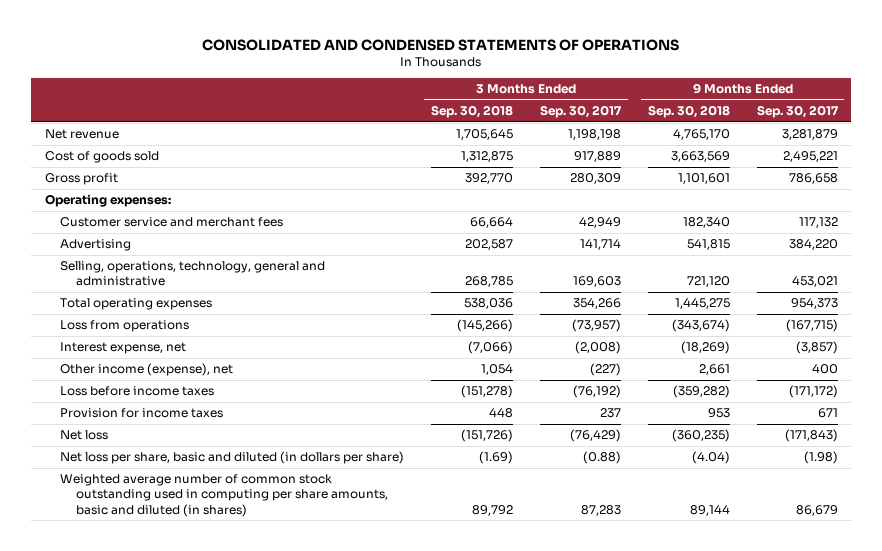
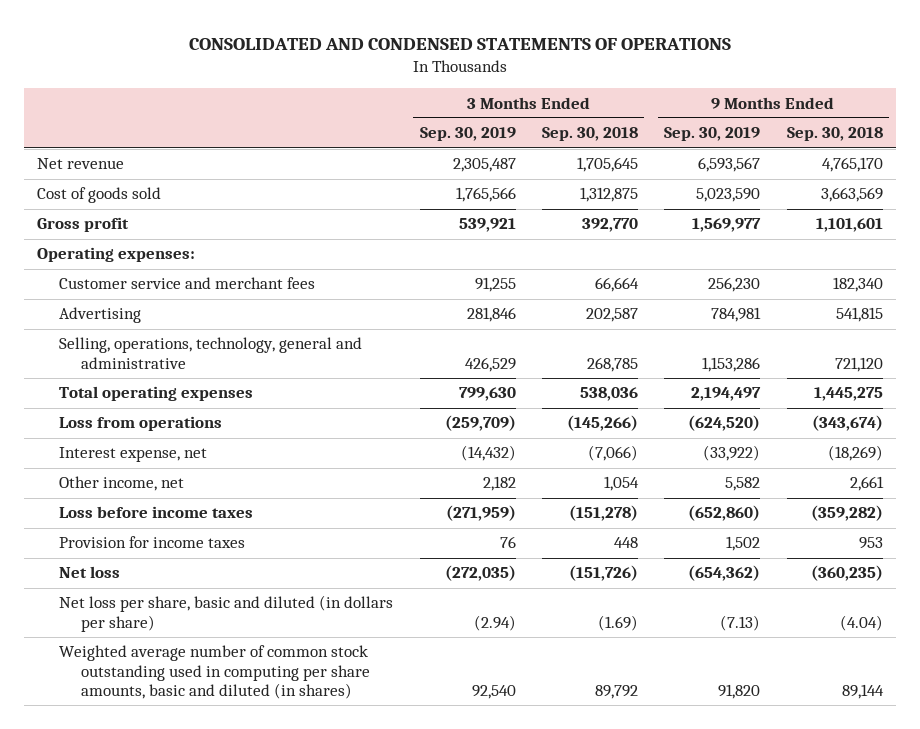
[539,105,622,119] Sep. 30, 2017 -> none
[756,105,839,119] Sep. 30, 2017 -> none
none -> [419,127,516,142] Sep. 30, 2019
none -> [664,127,761,142] Sep. 30, 2019
[60,363,234,377] Other income (expense), net -> [59,476,185,492] Other income, net

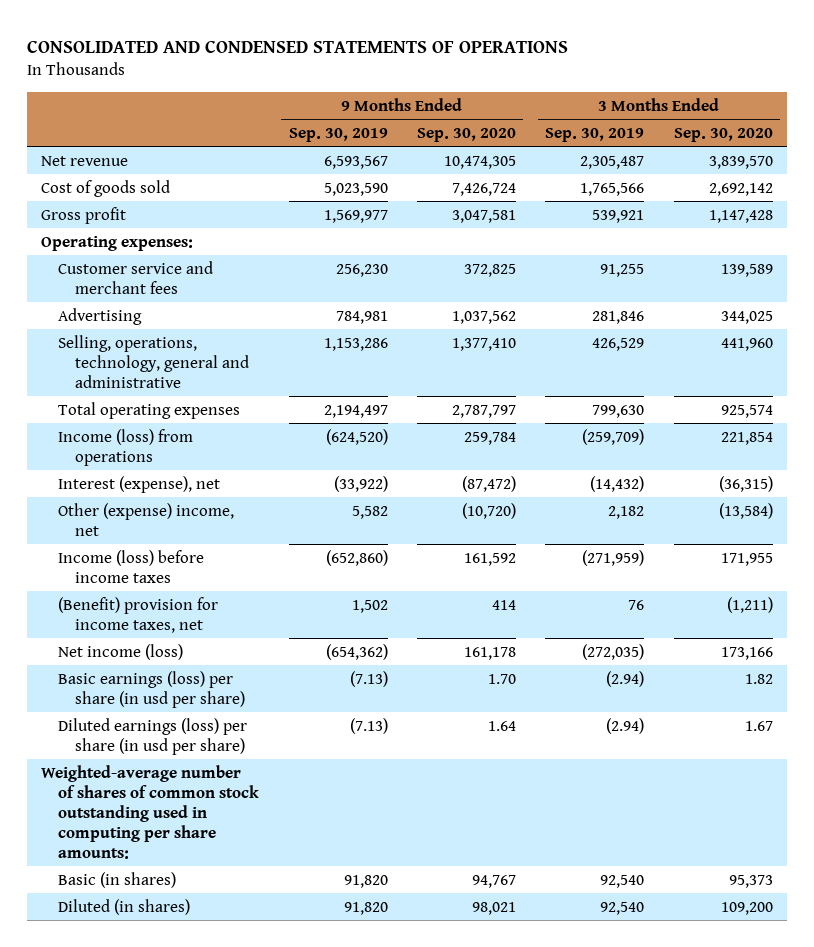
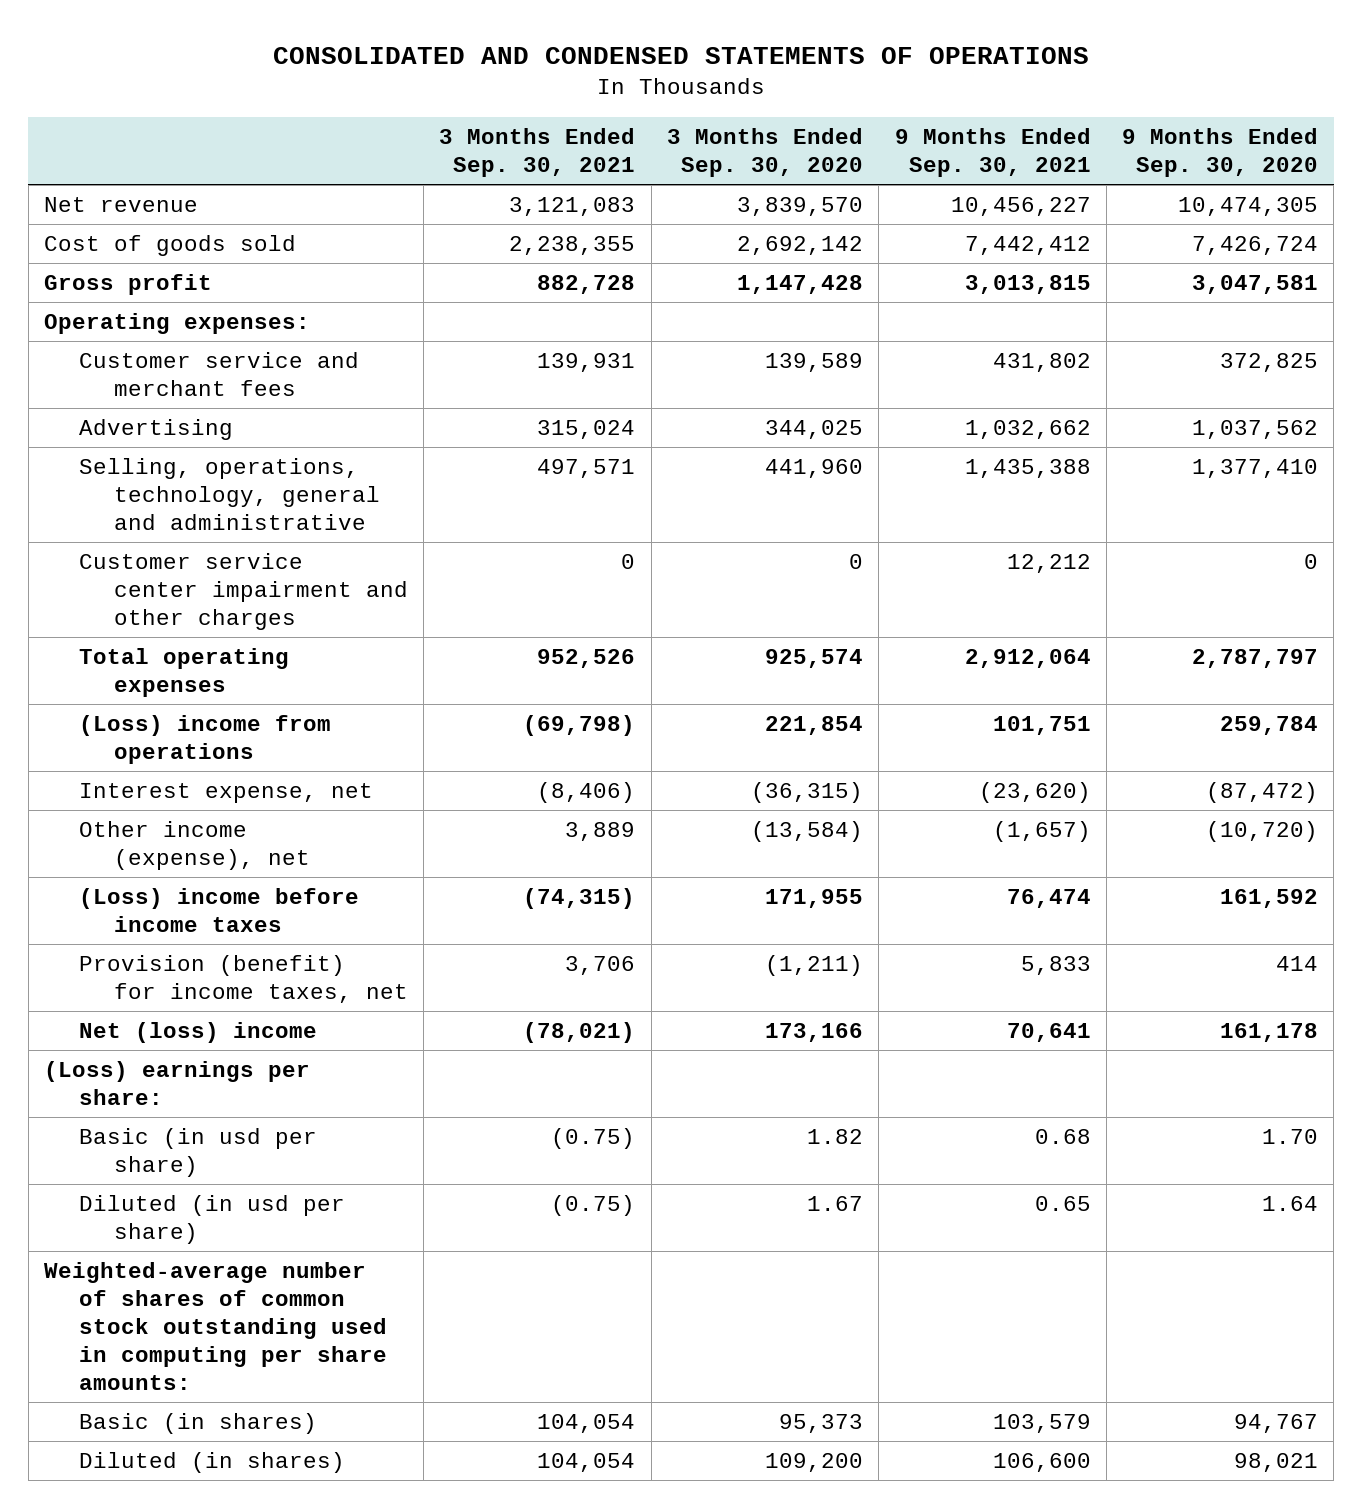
[288,127,388,142] Sep. 30, 2019 -> none
[545,127,645,142] Sep. 30, 2019 -> none
none -> [439,127,636,177] 3 Months Ended Sep. 30, 2021
none -> [894,127,1091,177] 9 Months Ended Sep. 30, 2021
none -> [79,552,408,631] Customer service center impairment and other charges
[58,428,194,466] Income (loss) from operations -> [79,714,332,765] (Loss) income from operations
[58,475,221,493] Interest (expense), net -> [79,782,374,803] Interest expense, net
[58,502,235,536] Other (expense) income, net -> [79,820,310,871] Other income (expense), net
[58,549,205,583] Income (loss) before income taxes -> [79,887,360,933] (Loss) income before income taxes
[58,596,219,633] (Benefit) provision for income taxes, net -> [79,954,408,1004] Provision (benefit) for income taxes, net
[58,643,184,660] Net income (loss) -> [79,1021,318,1043] Net (loss) income
none -> [44,1060,311,1106] (Loss) earnings per share:
[58,670,245,708] Basic earnings (loss) per share (in usd per share) -> [79,1127,318,1178] Basic (in usd per share)
[58,717,248,755] Diluted earnings (loss) per share (in usd per share) -> [79,1194,346,1245] Diluted (in usd per share)

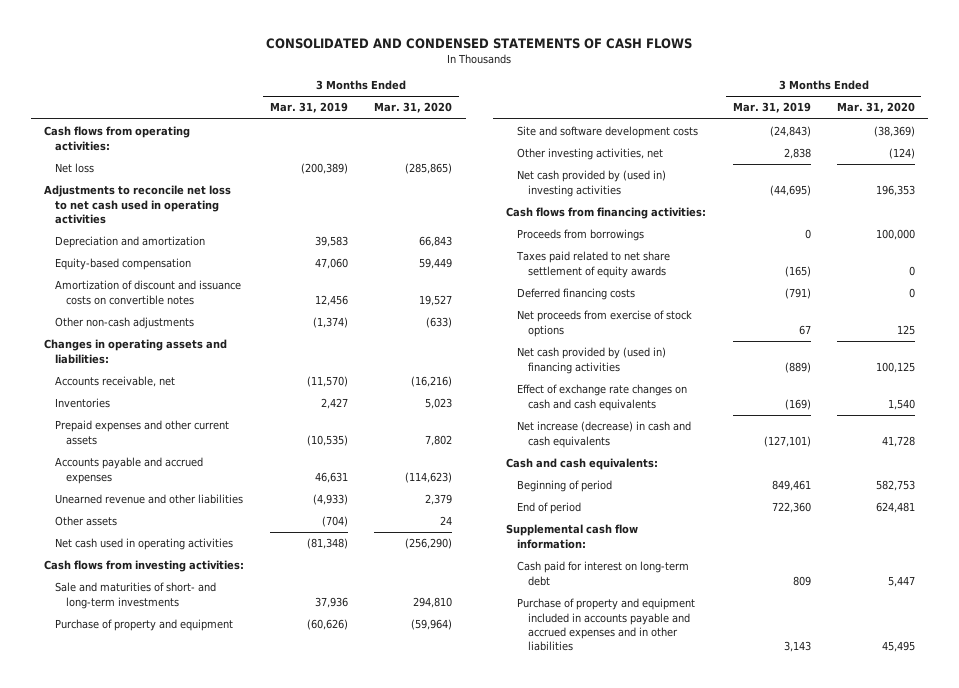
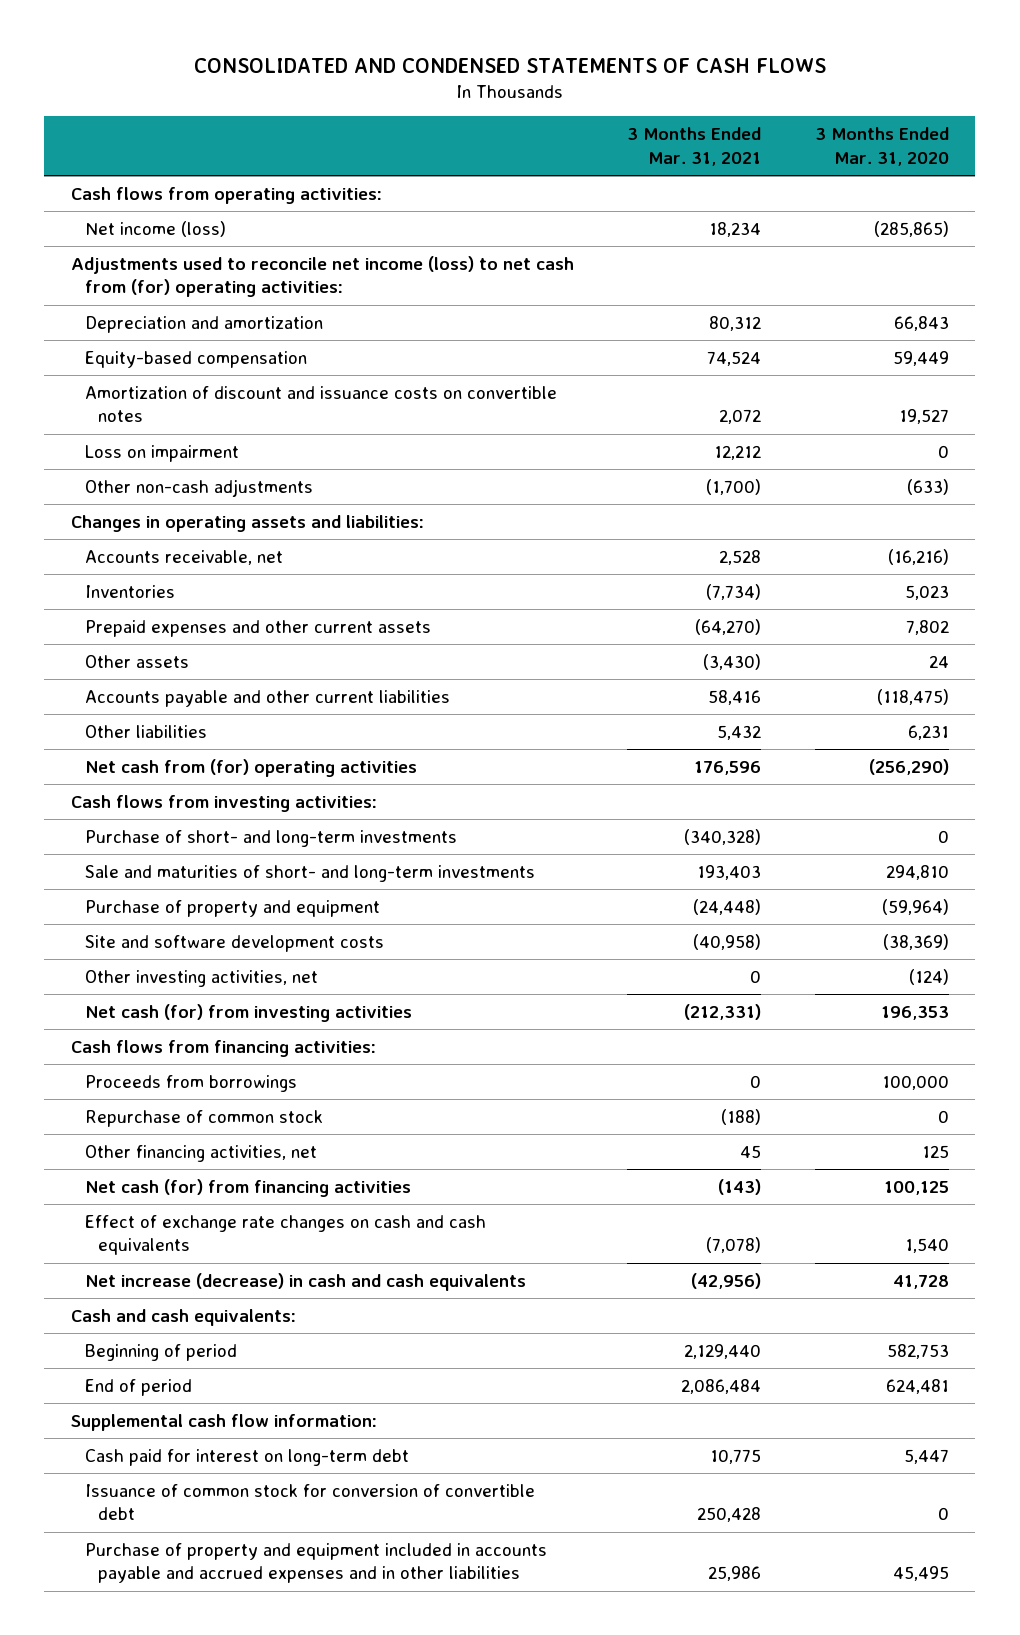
[270,102,349,114] Mar. 31, 2019 -> none
none -> [627,127,762,166] 3 Months Ended Mar. 31, 2021
[54,163,94,174] Net loss -> [84,221,226,238] Net income (loss)
[43,185,231,224] Adjustments to reconcile net loss to net cash used in operating activities -> [71,256,575,298] Adjustments used to reconcile net income (loss) to net cash from (for) operating activities:
none -> [84,445,239,463] Loss on impairment
[54,457,203,484] Accounts payable and accrued expenses -> none
[54,494,243,505] Unearned revenue and other liabilities -> none
none -> [84,690,450,708] Accounts payable and other current liabilities
none -> [84,725,207,739] Other liabilities
[54,538,233,551] Net cash used in operating activities -> [84,759,417,778] Net cash from (for) operating activities
none -> [84,830,457,848] Purchase of short- and long-term investments
[517,170,667,197] Net cash provided by (used in) investing activities -> [84,1004,412,1023] Net cash (for) from investing activities
[516,251,671,278] Taxes paid related to net share settlement of equity awards -> none
[517,288,636,301] Deferred financing costs -> none
none -> [84,1110,323,1128] Repurchase of common stock
[517,310,693,337] Net proceeds from exercise of stock options -> [84,1145,317,1163] Other financing activities, net
[517,347,667,374] Net cash provided by (used in) financing activities -> [84,1179,411,1198] Net cash (for) from financing activities
none -> [84,1484,535,1521] Issuance of common stock for conversion of convertible debt

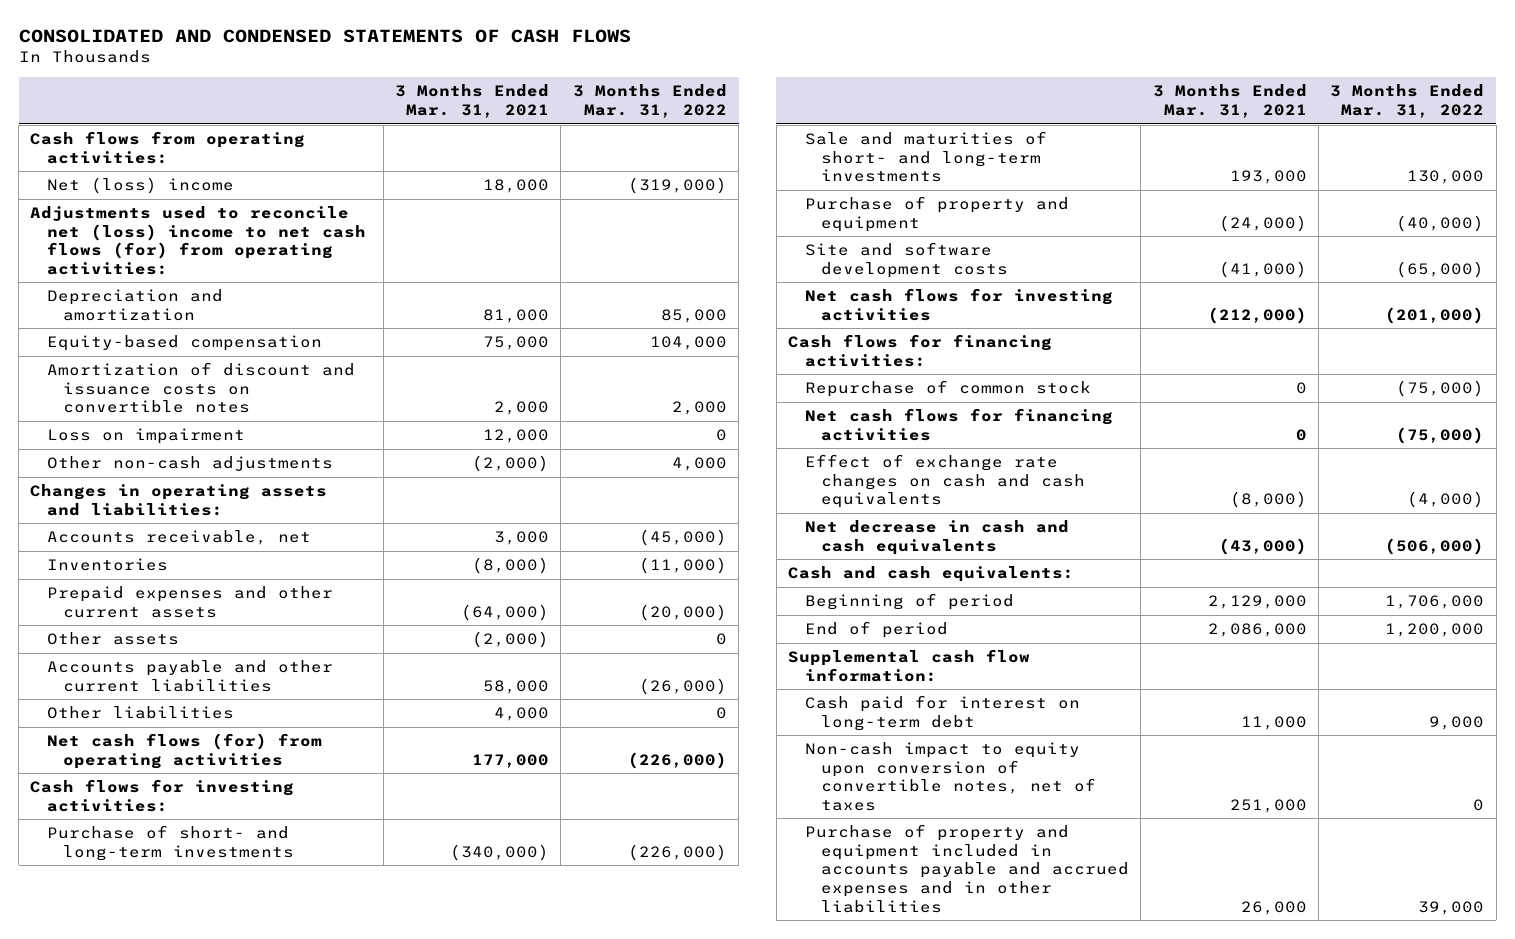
[814,127,949,166] 3 Months Ended Mar. 31, 2020 -> none
none -> [572,84,727,119] 3 Months Ended Mar. 31, 2022
[84,221,226,238] Net income (loss) -> [46,177,234,195] Net (loss) income
[709,222,762,238] 18,234 -> [483,179,550,194] 18,000
[71,256,575,298] Adjustments used to reconcile net income (loss) to net cash from (for) operating activities: -> [30,206,366,275] Adjustments used to reconcile net (loss) income to net cash flows (for) from operating activities:
[709,316,762,332] 80,312 -> [483,308,550,323] 81,000
[707,351,762,367] 74,524 -> [483,336,550,351] 75,000
[719,409,762,425] 2,072 -> [494,401,550,416] 2,000
[714,445,762,461] 12,212 -> [483,429,550,444] 12,000
[706,479,762,496] (1,700) -> [472,455,550,473] (2,000)
[84,970,318,988] Other investing activities, net -> none
[84,1075,297,1093] Proceeds from borrowings -> none
[84,1145,317,1163] Other financing activities, net -> none
[719,550,762,566] 2,528 -> [494,531,550,546] 3,000
[706,584,762,601] (7,734) -> [472,557,550,575] (8,000)
[695,619,762,636] (64,270) -> [461,603,550,621] (64,000)
[703,654,762,671] (3,430) -> [472,631,550,649] (2,000)
[708,690,762,706] 58,416 -> [483,679,550,694] 58,000
[717,725,762,741] 5,432 -> [494,707,550,722] 4,000
[84,759,417,778] Net cash from (for) operating activities -> [46,733,322,769] Net cash flows (for) from operating activities
[694,761,762,776] 176,596 -> [472,753,550,768] 177,000
[71,795,378,813] Cash flows from investing activities: -> [30,779,295,812] Cash flows for investing activities:
[684,829,762,846] (340,328) -> [450,843,550,861] (340,000)
[697,865,762,881] 193,403 -> [1229,170,1307,185] 193,000
[693,899,762,916] (24,448) -> [1218,214,1307,232] (24,000)
[693,934,762,951] (40,958) -> [1218,260,1307,278] (41,000)
[84,1004,412,1023] Net cash (for) from investing activities -> [804,288,1113,321] Net cash flows for investing activities
[684,1004,762,1021] (212,331) -> [1207,306,1307,324] (212,000)
[71,1040,377,1058] Cash flows from financing activities: -> [788,334,1053,367] Cash flows for financing activities:
[721,1109,762,1126] (188) -> [1295,382,1307,395] 0
[84,1179,411,1198] Net cash (for) from financing activities -> [804,408,1113,441] Net cash flows for financing activities
[718,1179,762,1196] (143) -> [1295,428,1307,441] 0
[706,1237,762,1254] (7,078) -> [1229,491,1307,509] (8,000)
[84,1273,526,1292] Net increase (decrease) in cash and cash equivalents -> [804,520,1069,555] Net decrease in cash and cash equivalents
[691,1273,762,1290] (42,956) -> [1218,537,1307,555] (43,000)
[684,1344,762,1360] 2,129,440 -> [1207,595,1307,610] 2,129,000
[681,1379,762,1395] 2,086,484 -> [1207,623,1307,638] 2,086,000
[84,1484,535,1521] Issuance of common stock for conversion of convertible debt -> none
[710,1449,762,1465] 10,775 -> [1240,715,1307,730] 11,000
none -> [804,742,1097,811] Non-cash impact to equity upon conversion of convertible notes, net of taxes
[708,1566,762,1582] 25,986 -> [1240,900,1307,915] 26,000

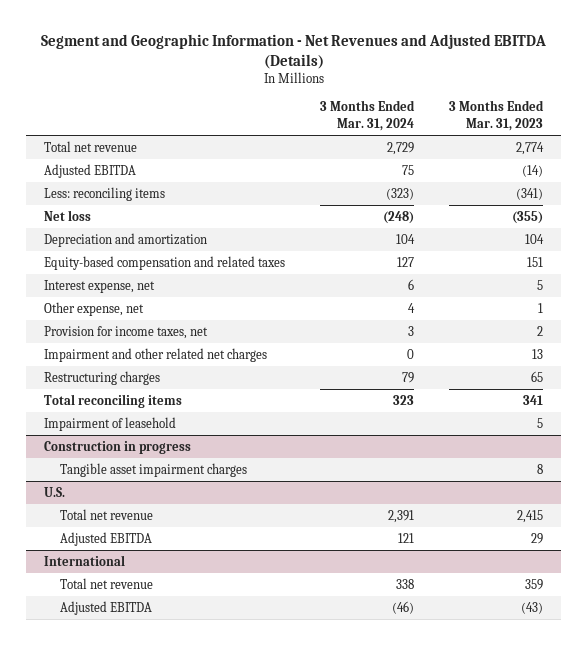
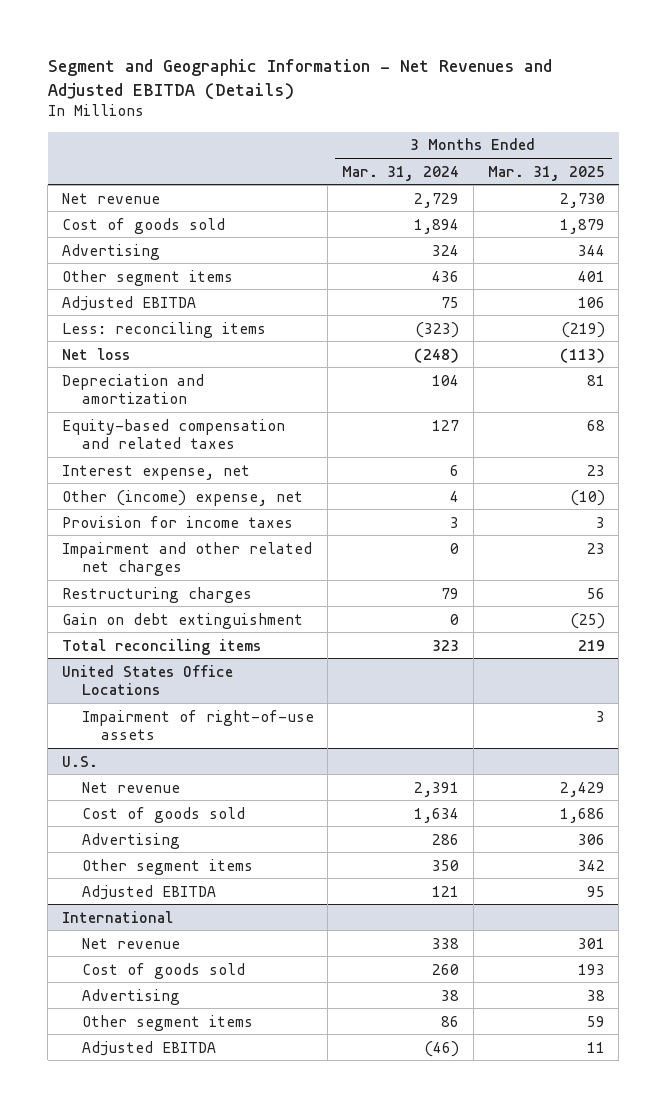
[449,100,545,131] 3 Months Ended Mar. 31, 2023 -> none
none -> [487,165,605,181] Mar. 31, 2025
[44,140,138,152] Total net revenue -> [62,192,161,204] Net revenue
none -> [62,217,226,234] Cost of goods sold
none -> [62,243,161,260] Advertising
none -> [62,269,234,286] Other segment items
[44,301,145,316] Other expense, net -> [62,489,304,506] Other (income) expense, net
[44,325,209,339] Provision for income taxes, net -> [62,515,294,528] Provision for income taxes
none -> [62,612,304,629] Gain on debt extinguishment
[44,416,177,431] Impairment of leasehold -> none
[44,440,192,454] Construction in progress -> none
[60,462,248,477] Tangible asset impairment charges -> none
none -> [62,664,234,696] United States Office Locations
none -> [81,709,314,741] Impairment of right-of-use assets
[60,508,154,520] Total net revenue -> [81,781,180,793] Net revenue
none -> [81,806,245,823] Cost of goods sold
none -> [81,832,180,849] Advertising
none -> [81,858,253,875] Other segment items
[60,577,154,589] Total net revenue -> [81,937,180,949] Net revenue
none -> [81,962,245,979] Cost of goods sold
none -> [81,988,180,1005] Advertising
none -> [81,1014,253,1031] Other segment items

